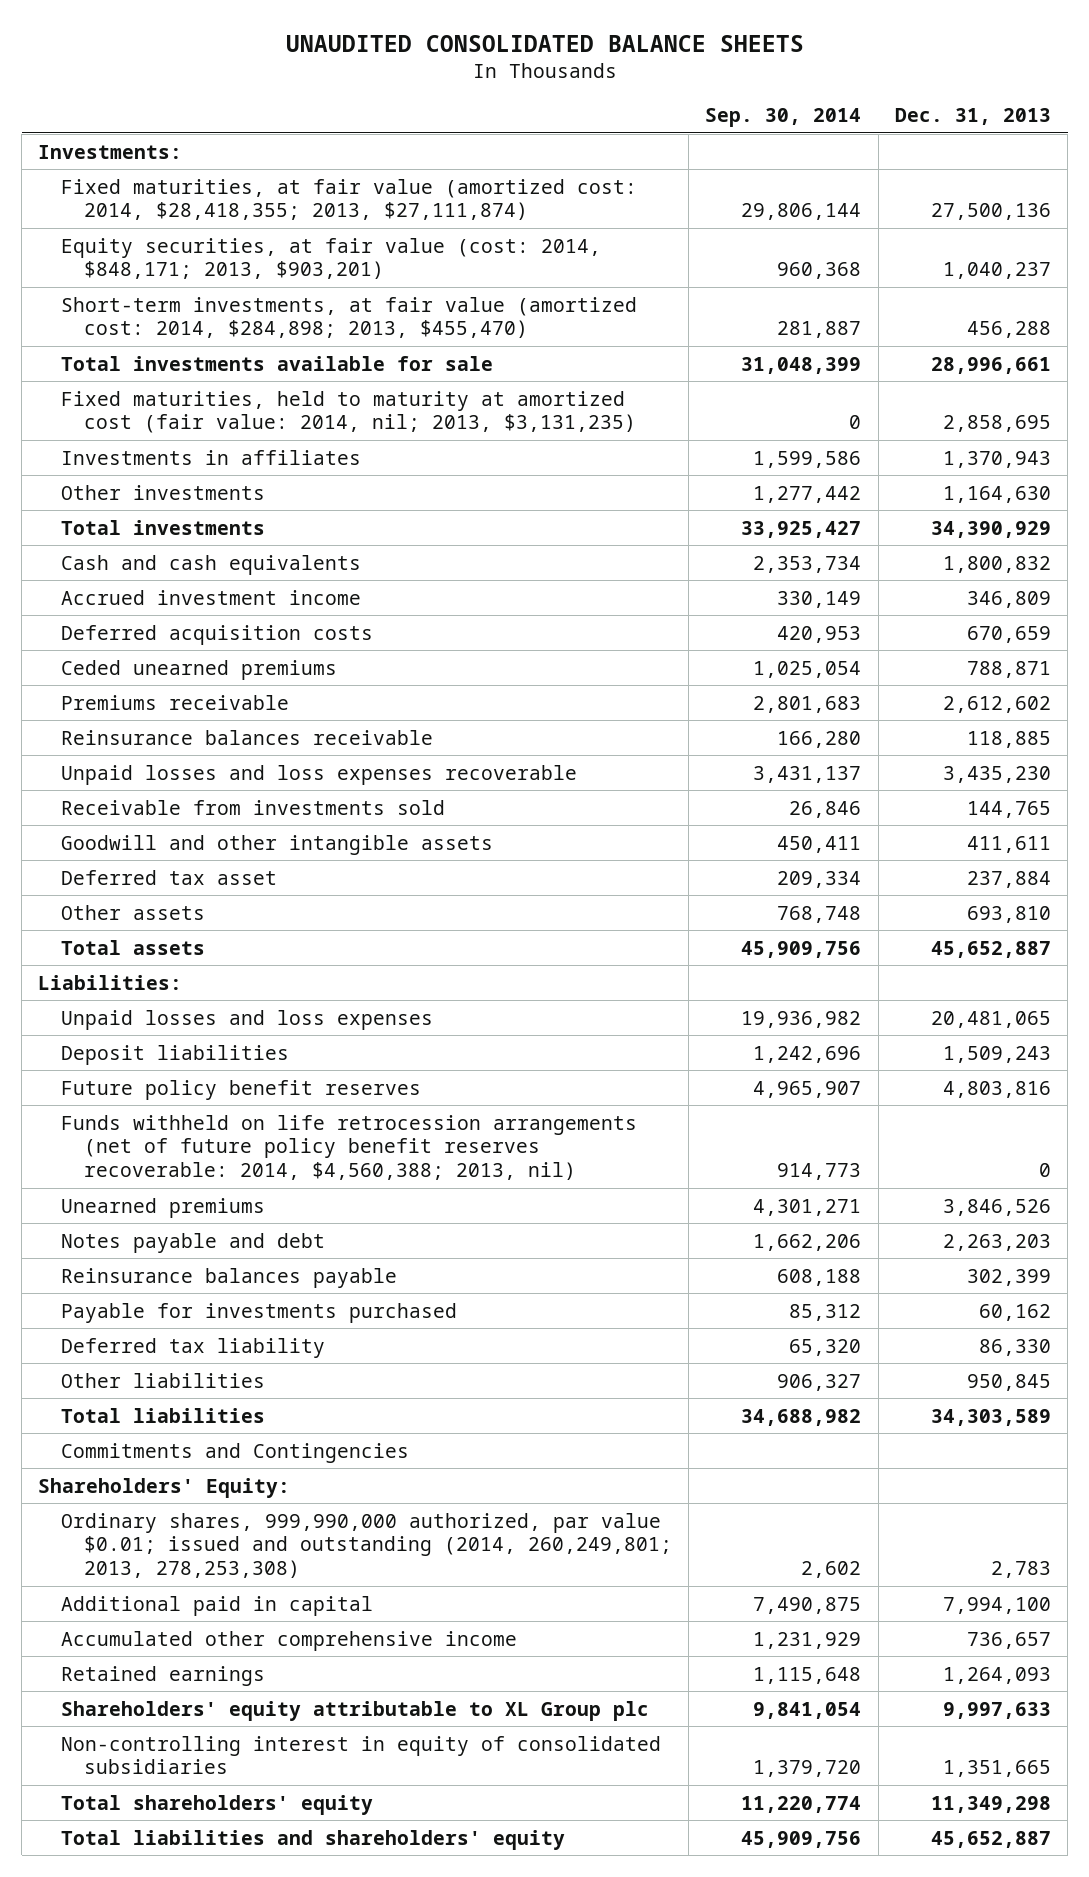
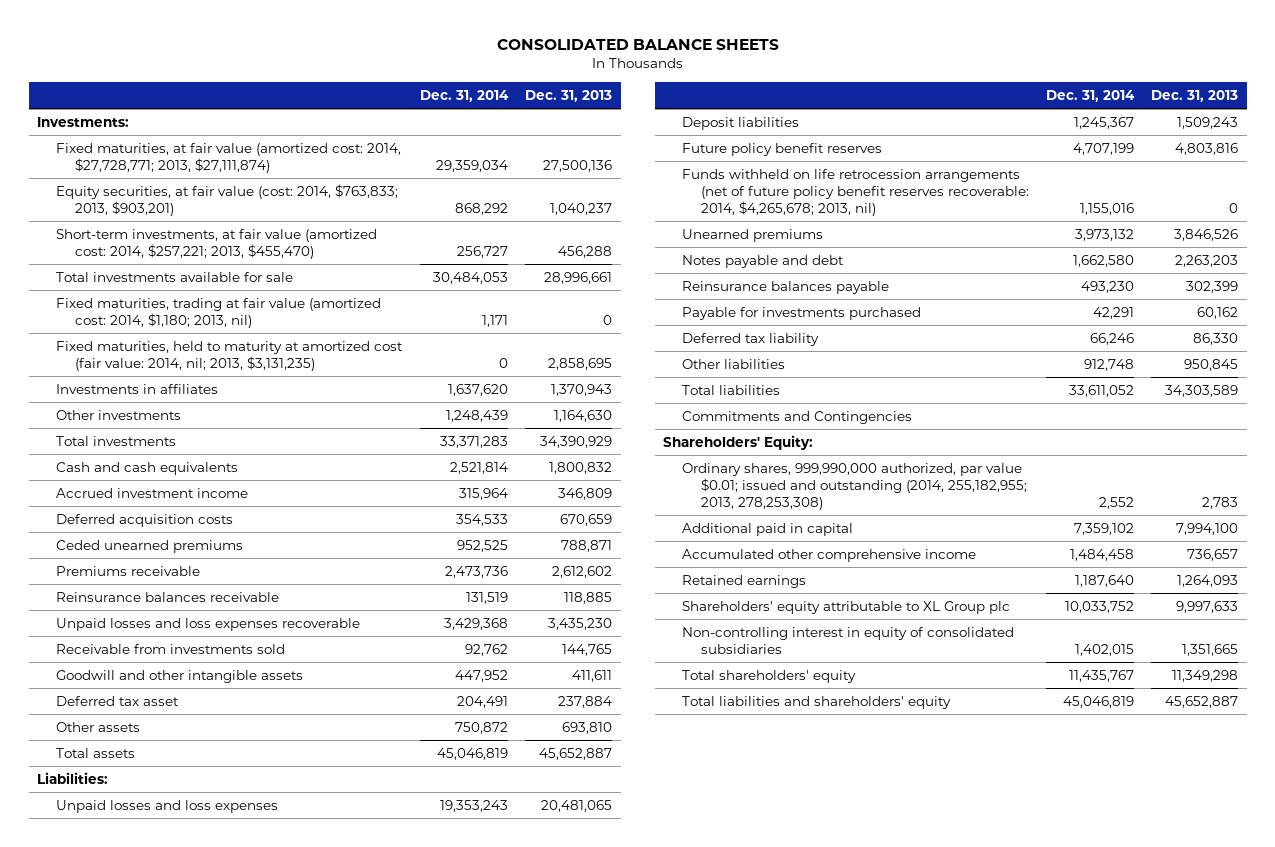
[285,34,804,52] UNAUDITED CONSOLIDATED BALANCE SHEETS -> [496,38,779,50] CONSOLIDATED BALANCE SHEETS
[705,107,862,127] Sep. 30, 2014 -> none
none -> [420,89,510,102] Dec. 31, 2014
[61,178,638,221] Fixed maturities, at fair value (amortized cost: 2014, $28,418,355; 2013, $27,111,874) -> [56,142,402,173] Fixed maturities, at fair value (amortized cost: 2014, $27,728,771; 2013, $27,111,874)
[61,237,602,280] Equity securities, at fair value (cost: 2014, $848,171; 2013, $903,201) -> [56,183,399,216] Equity securities, at fair value (cost: 2014, $763,833; 2013, $903,201)
[61,296,638,339] Short-term investments, at fair value (amortized cost: 2014, $284,898; 2013, $455,470) -> [56,228,378,259] Short-term investments, at fair value (amortized cost: 2014, $257,221; 2013, $455,470)
none -> [56,297,382,328] Fixed maturities, trading at fair value (amortized cost: 2014, $1,180; 2013, nil)
[61,1114,638,1181] Funds withheld on life retrocession arrangements (net of future policy benefit reserves recoverable: 2014, $4,560,388; 2013, nil) -> [682,168,1030,216] Funds withheld on life retrocession arrangements (net of future policy benefit reserves recoverable: 2014, $4,265,678; 2013, nil)
[61,1512,672,1579] Ordinary shares, 999,990,000 authorized, par value $0.01; issued and outstanding (2014, 260,249,801; 2013, 278,253,308) -> [682,462,1028,510] Ordinary shares, 999,990,000 authorized, par value $0.01; issued and outstanding (2014, 255,182,955; 2013, 278,253,308)

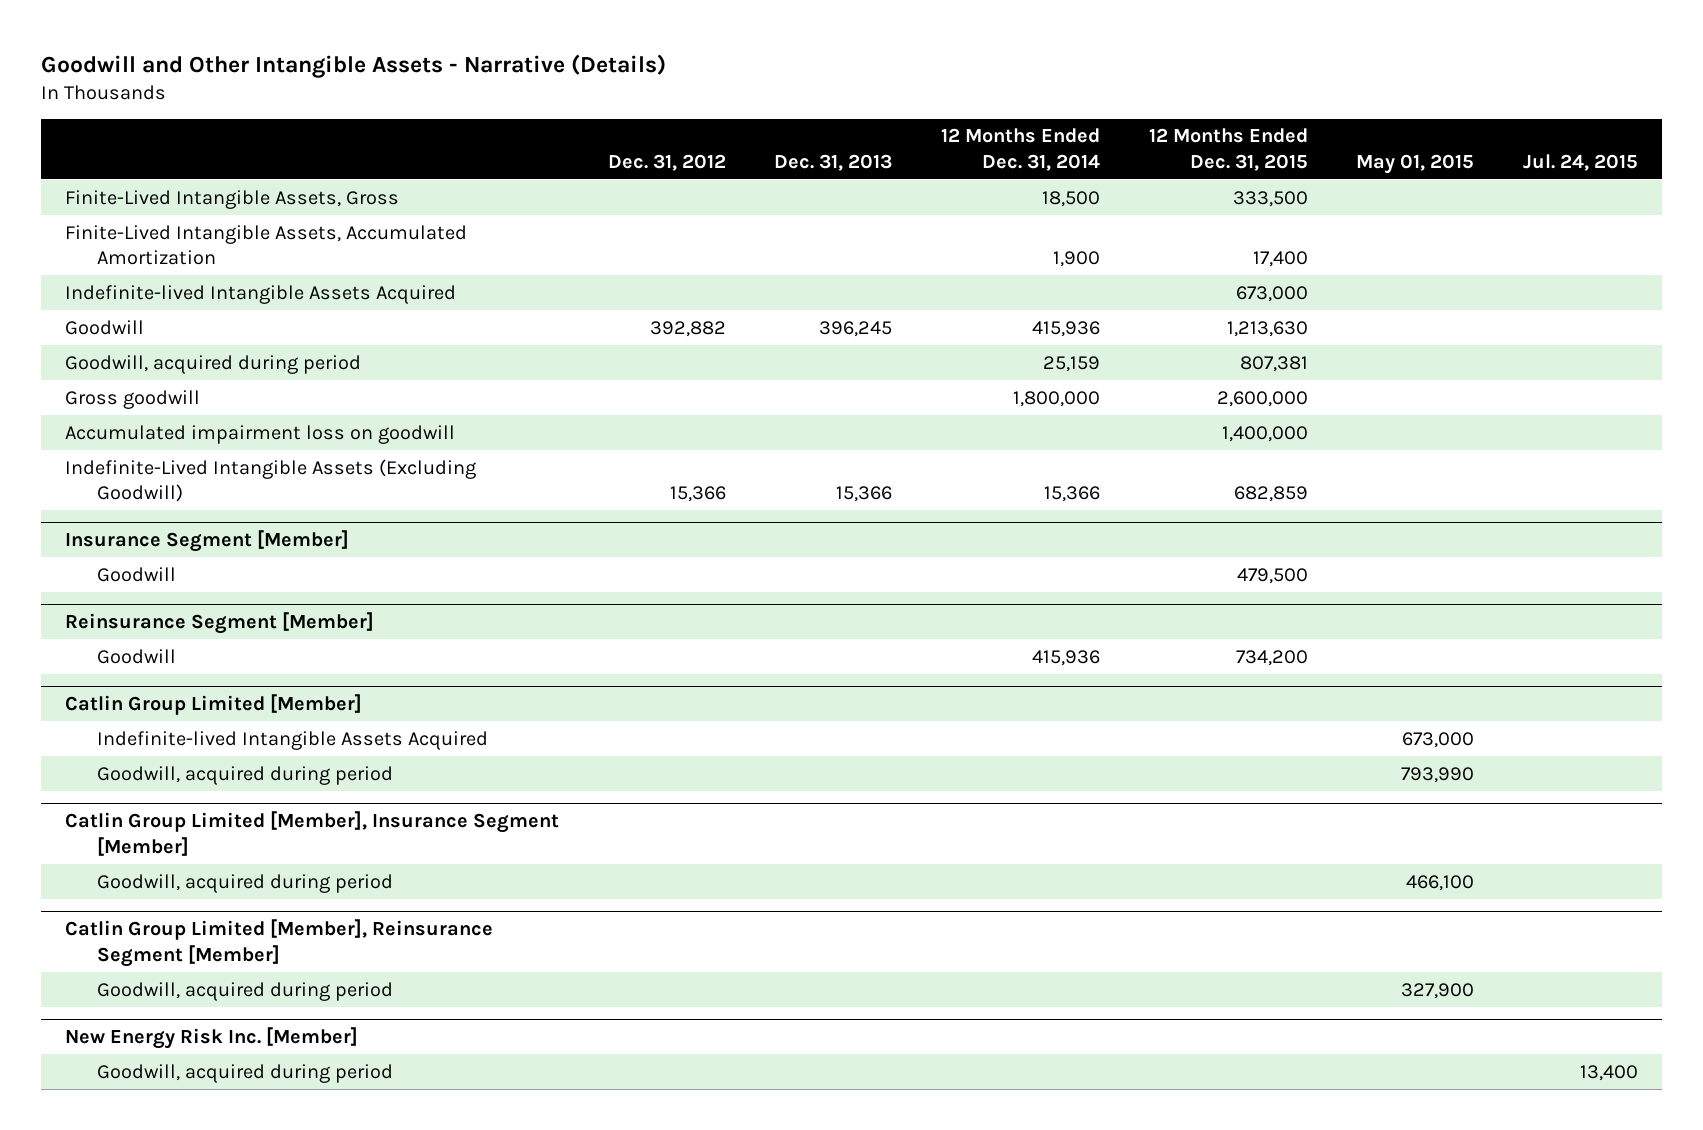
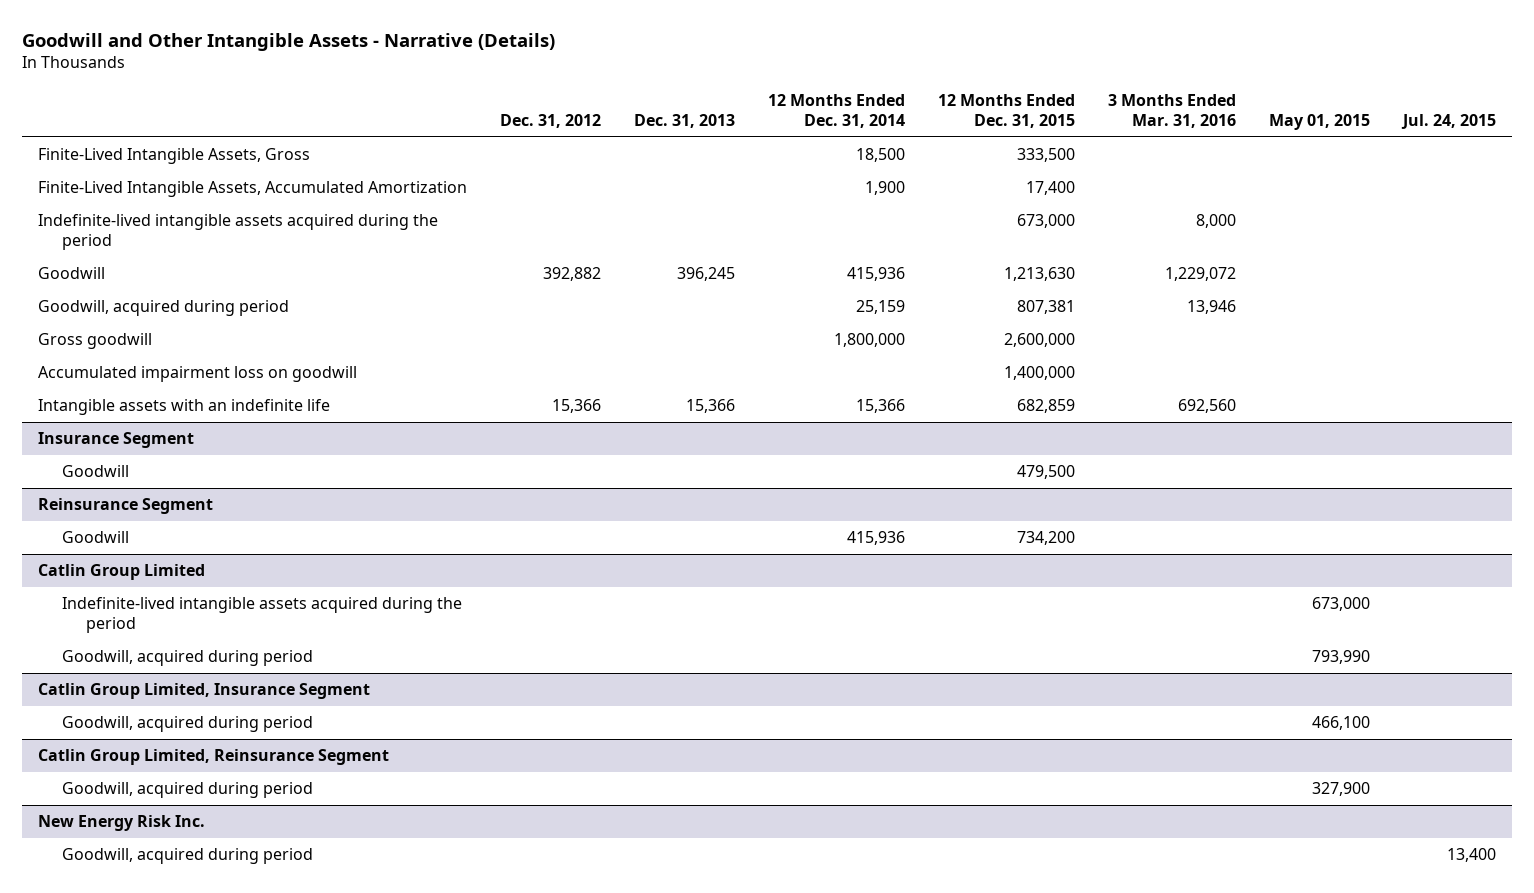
none -> [1108,94,1237,129] 3 Months Ended Mar. 31, 2016
[64,284,456,304] Indefinite-lived Intangible Assets Acquired -> [38,214,439,251] Indefinite-lived intangible assets acquired during the period
[64,458,476,503] Indefinite-Lived Intangible Assets (Excluding Goodwill) -> [38,399,331,416] Intangible assets with an indefinite life
[64,530,349,553] Insurance Segment [Member] -> [38,432,195,449] Insurance Segment
[64,612,374,635] Reinsurance Segment [Member] -> [38,498,214,515] Reinsurance Segment
[64,694,362,716] Catlin Group Limited [Member] -> [38,564,206,581] Catlin Group Limited
[96,730,488,750] Indefinite-lived Intangible Assets Acquired -> [62,597,463,634] Indefinite-lived intangible assets acquired during the period
[64,811,559,856] Catlin Group Limited [Member], Insurance Segment [Member] -> [38,683,371,700] Catlin Group Limited, Insurance Segment
[64,919,493,967] Catlin Group Limited [Member], Reinsurance Segment [Member] -> [38,749,390,766] Catlin Group Limited, Reinsurance Segment
[64,1027,358,1050] New Energy Risk Inc. [Member] -> [38,815,206,832] New Energy Risk Inc.

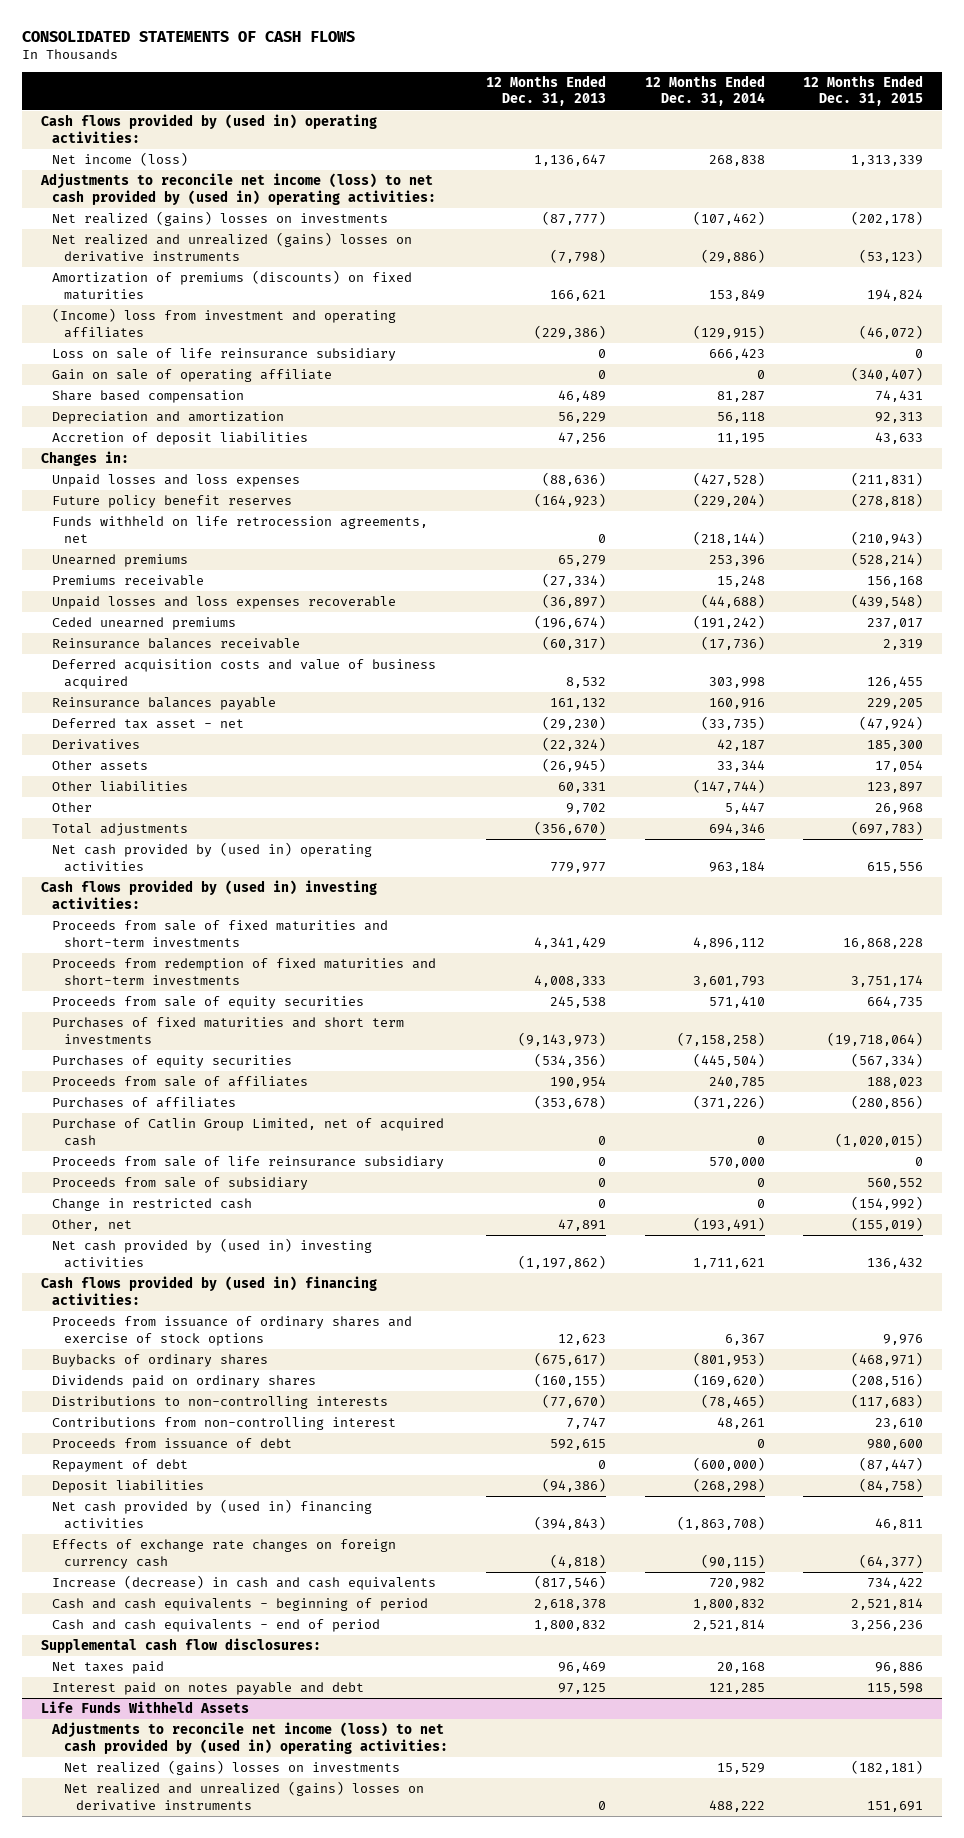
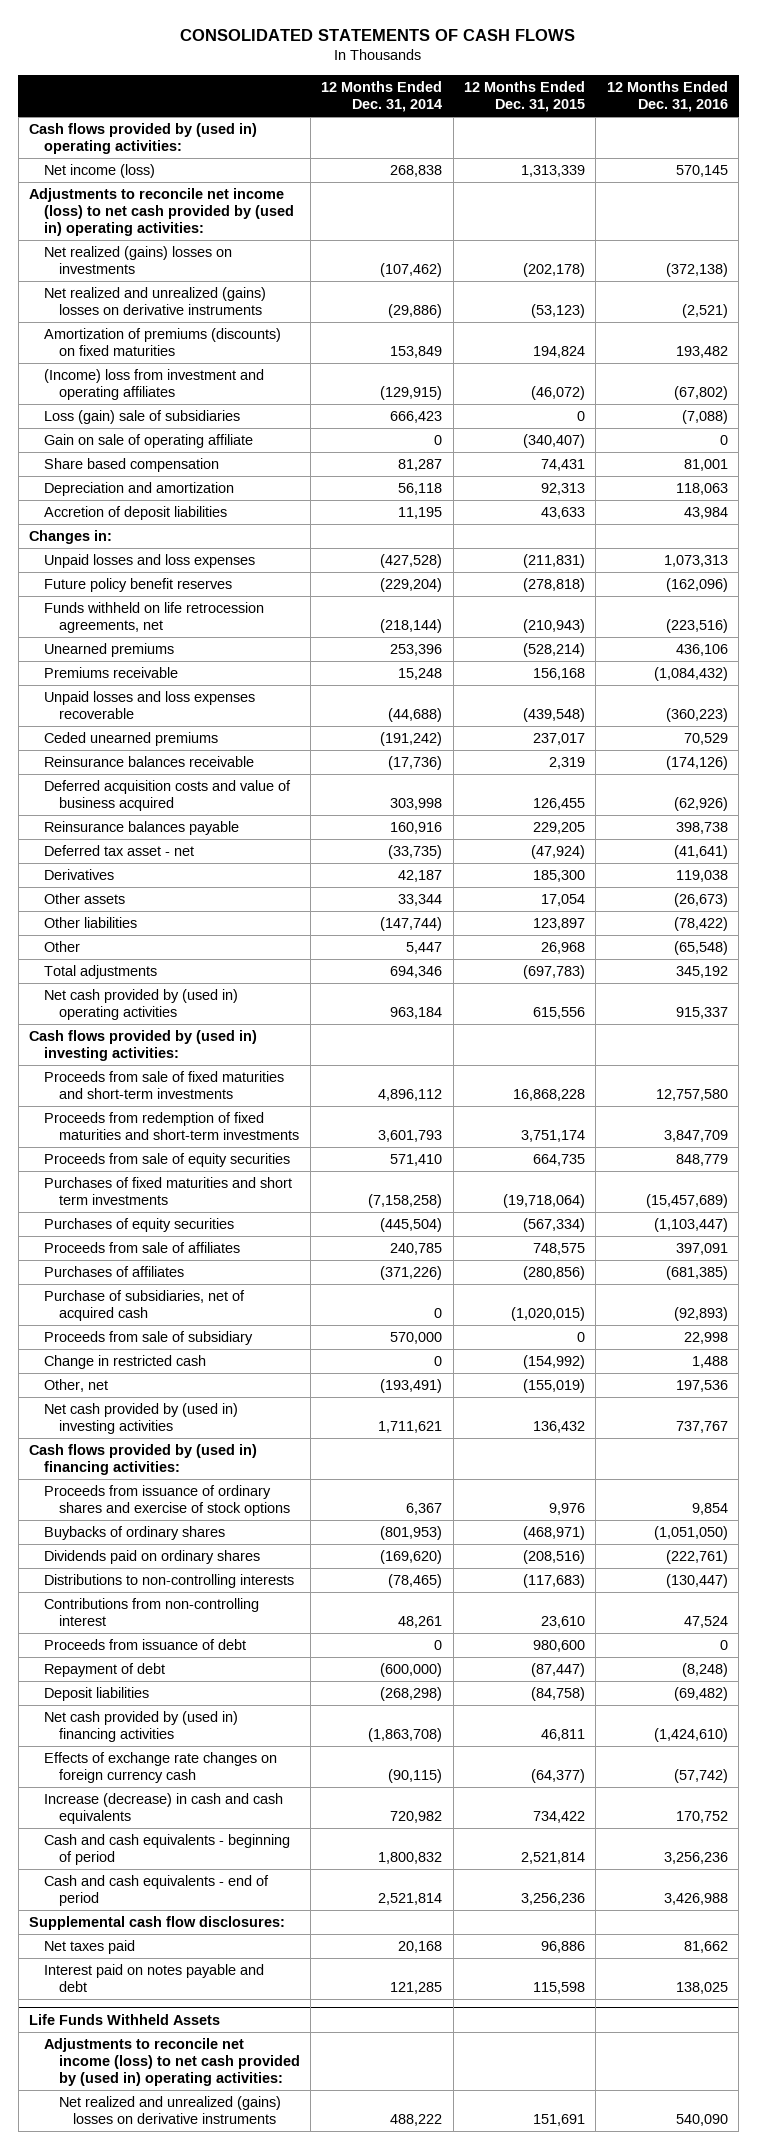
[486,74,607,107] 12 Months Ended Dec. 31, 2013 -> none
none -> [606,80,728,112] 12 Months Ended Dec. 31, 2016
[52,348,397,362] Loss on sale of life reinsurance subsidiary -> [43,410,240,425] Loss (gain) sale of subsidiaries
[867,1077,924,1089] 188,023 -> [533,1243,586,1256] 748,575
[52,1177,309,1191] Proceeds from sale of subsidiary -> none
[52,1118,445,1146] Purchase of Catlin Group Limited, net of acquired cash -> [43,1290,245,1322] Purchase of subsidiaries, net of acquired cash
[52,1156,445,1170] Proceeds from sale of life reinsurance subsidiary -> [43,1331,253,1346] Proceeds from sale of subsidiary
[64,1760,401,1776] Net realized (gains) losses on investments -> none

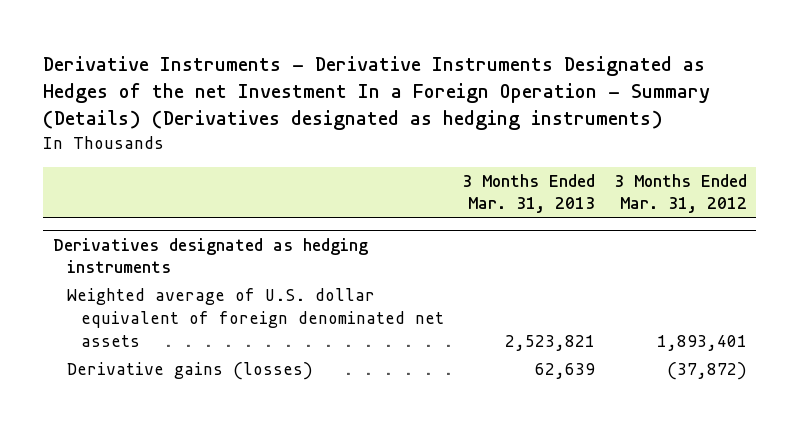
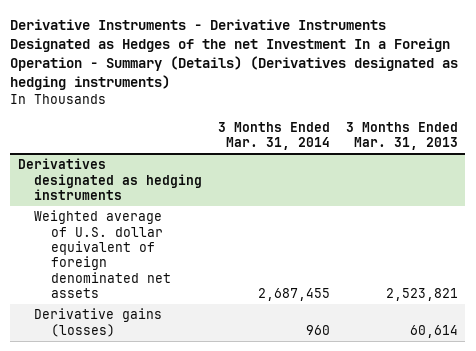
[613,173,747,214] 3 Months Ended Mar. 31, 2012 -> none
none -> [217,121,330,150] 3 Months Ended Mar. 31, 2014
[535,363,596,380] 62,639 -> [409,324,458,338] 60,614

